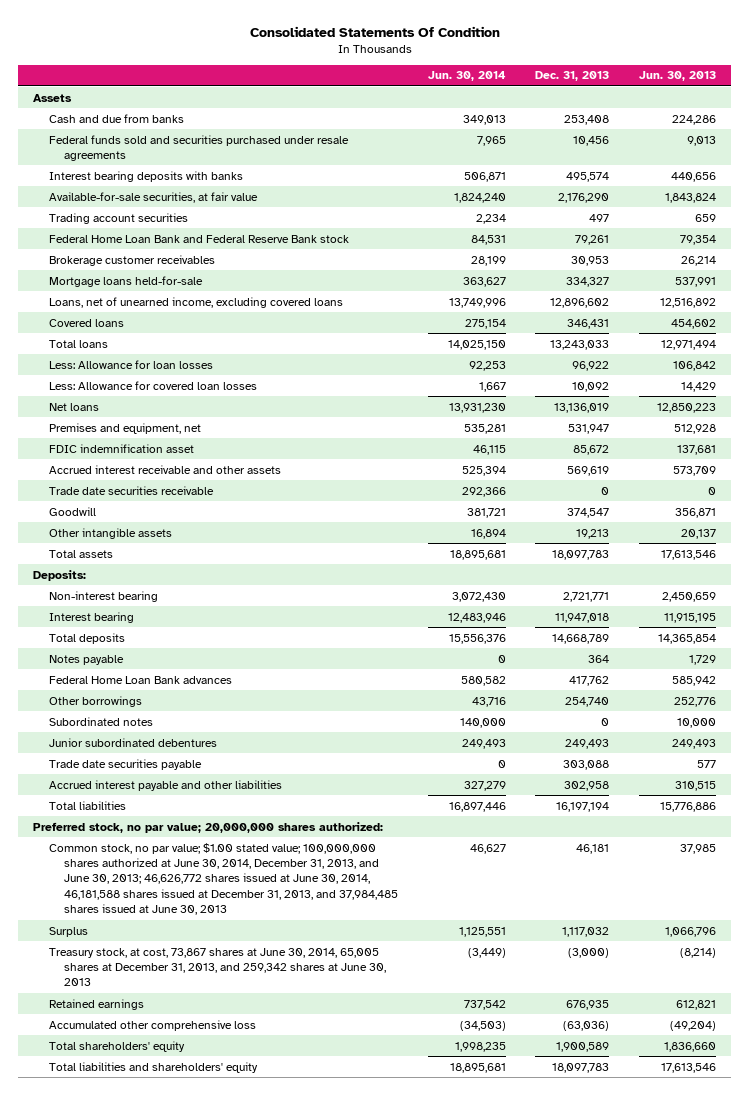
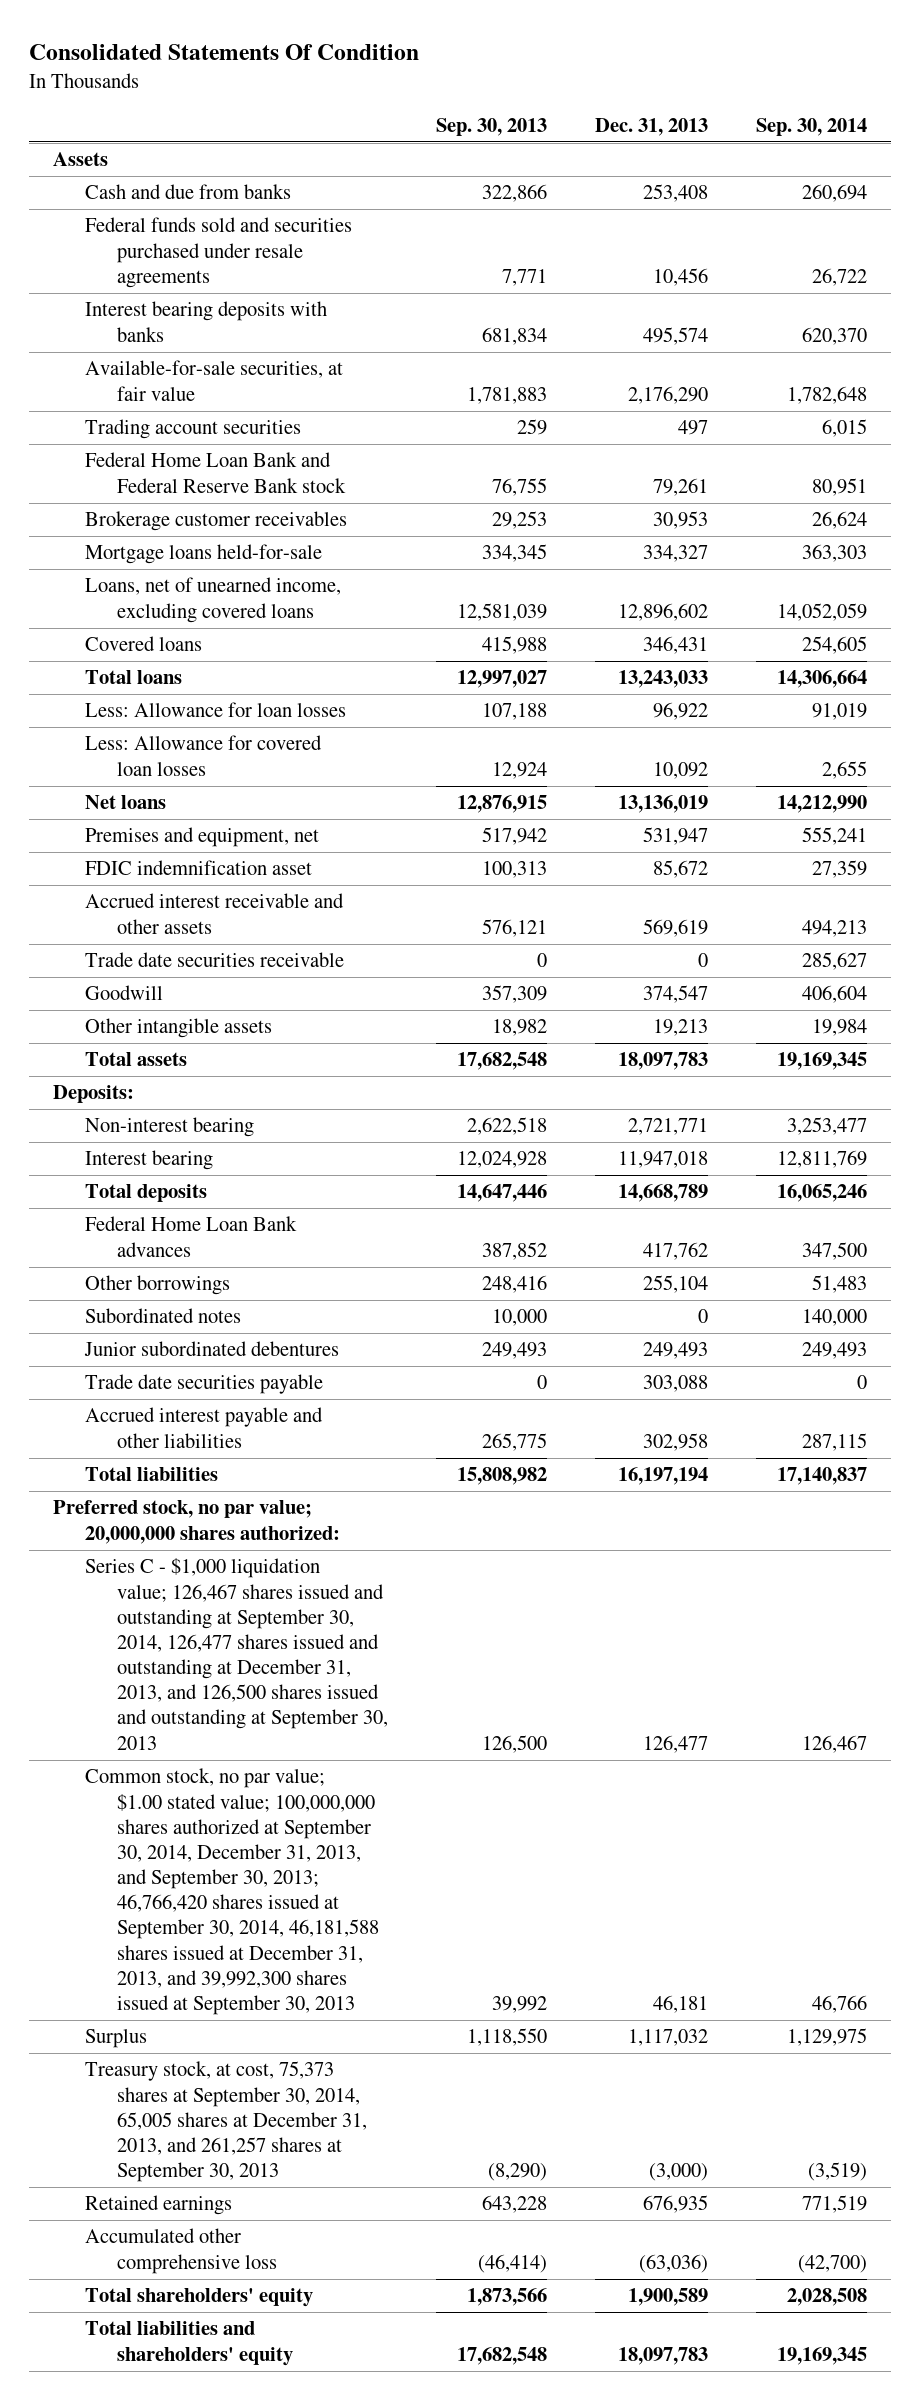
[427,71,506,82] Jun. 30, 2014 -> none
[639,71,717,82] Jun. 30, 2013 -> none
none -> [436,117,548,136] Sep. 30, 2013
none -> [755,117,867,136] Sep. 30, 2014
[48,654,124,665] Notes payable -> none
[565,696,610,707] 254,740 -> [642,1275,708,1294] 255,104
none -> [85,1558,389,1750] Series C - $1,000 liquidation value; 126,467 shares issued and outstanding at September 30, 2014, 126,477 shares issued and outstanding at December 31, 2013, and 126,500 shares issued and outstanding at September 30, 2013
[48,842,399,916] Common stock, no par value; $1.00 stated value; 100,000,000 shares authorized at June 30, 2014, December 31, 2013, and June 30, 2013; 46,626,772 shares issued at June 30, 2014, 46,181,588 shares issued at December 31, 2013, and 37,984,485 shares issued at June 30, 2013 -> [85,1768,380,2015] Common stock, no par value; $1.00 stated value; 100,000,000 shares authorized at September 30, 2014, December 31, 2013, and September 30, 2013; 46,766,420 shares issued at September 30, 2014, 46,181,588 shares issued at December 31, 2013, and 39,992,300 shares issued at September 30, 2013
[48,947,387,987] Treasury stock, at cost, 73,867 shares at June 30, 2014, 65,005 shares at December 31, 2013, and 259,342 shares at June 30, 2013 -> [85,2061,368,2183] Treasury stock, at cost, 75,373 shares at September 30, 2014, 65,005 shares at December 31, 2013, and 261,257 shares at September 30, 2013

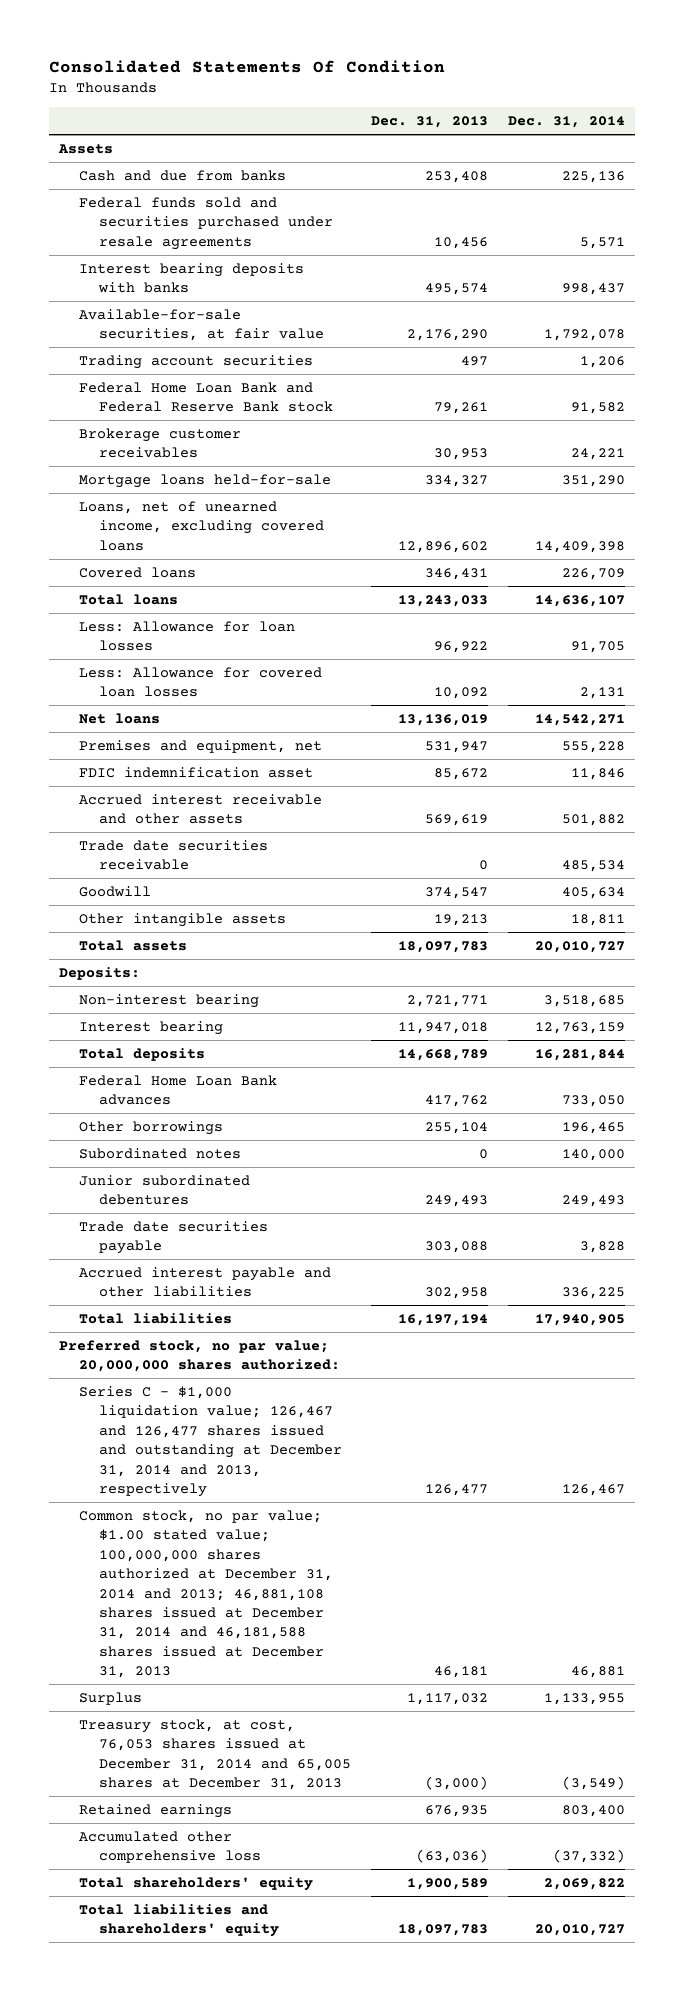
[436,117,548,136] Sep. 30, 2013 -> none
[755,117,867,136] Sep. 30, 2014 -> none
none -> [508,116,626,129] Dec. 31, 2014
[85,1558,389,1750] Series C - $1,000 liquidation value; 126,467 shares issued and outstanding at September 30, 2014, 126,477 shares issued and outstanding at December 31, 2013, and 126,500 shares issued and outstanding at September 30, 2013 -> [78,1385,342,1497] Series C - $1,000 liquidation value; 126,467 and 126,477 shares issued and outstanding at December 31, 2014 and 2013, respectively
[85,1768,380,2015] Common stock, no par value; $1.00 stated value; 100,000,000 shares authorized at September 30, 2014, December 31, 2013, and September 30, 2013; 46,766,420 shares issued at September 30, 2014, 46,181,588 shares issued at December 31, 2013, and 39,992,300 shares issued at September 30, 2013 -> [78,1509,333,1679] Common stock, no par value; $1.00 stated value; 100,000,000 shares authorized at December 31, 2014 and 2013; 46,881,108 shares issued at December 31, 2014 and 46,181,588 shares issued at December 31, 2013
[85,2061,368,2183] Treasury stock, at cost, 75,373 shares at September 30, 2014, 65,005 shares at December 31, 2013, and 261,257 shares at September 30, 2013 -> [78,1718,351,1791] Treasury stock, at cost, 76,053 shares issued at December 31, 2014 and 65,005 shares at December 31, 2013

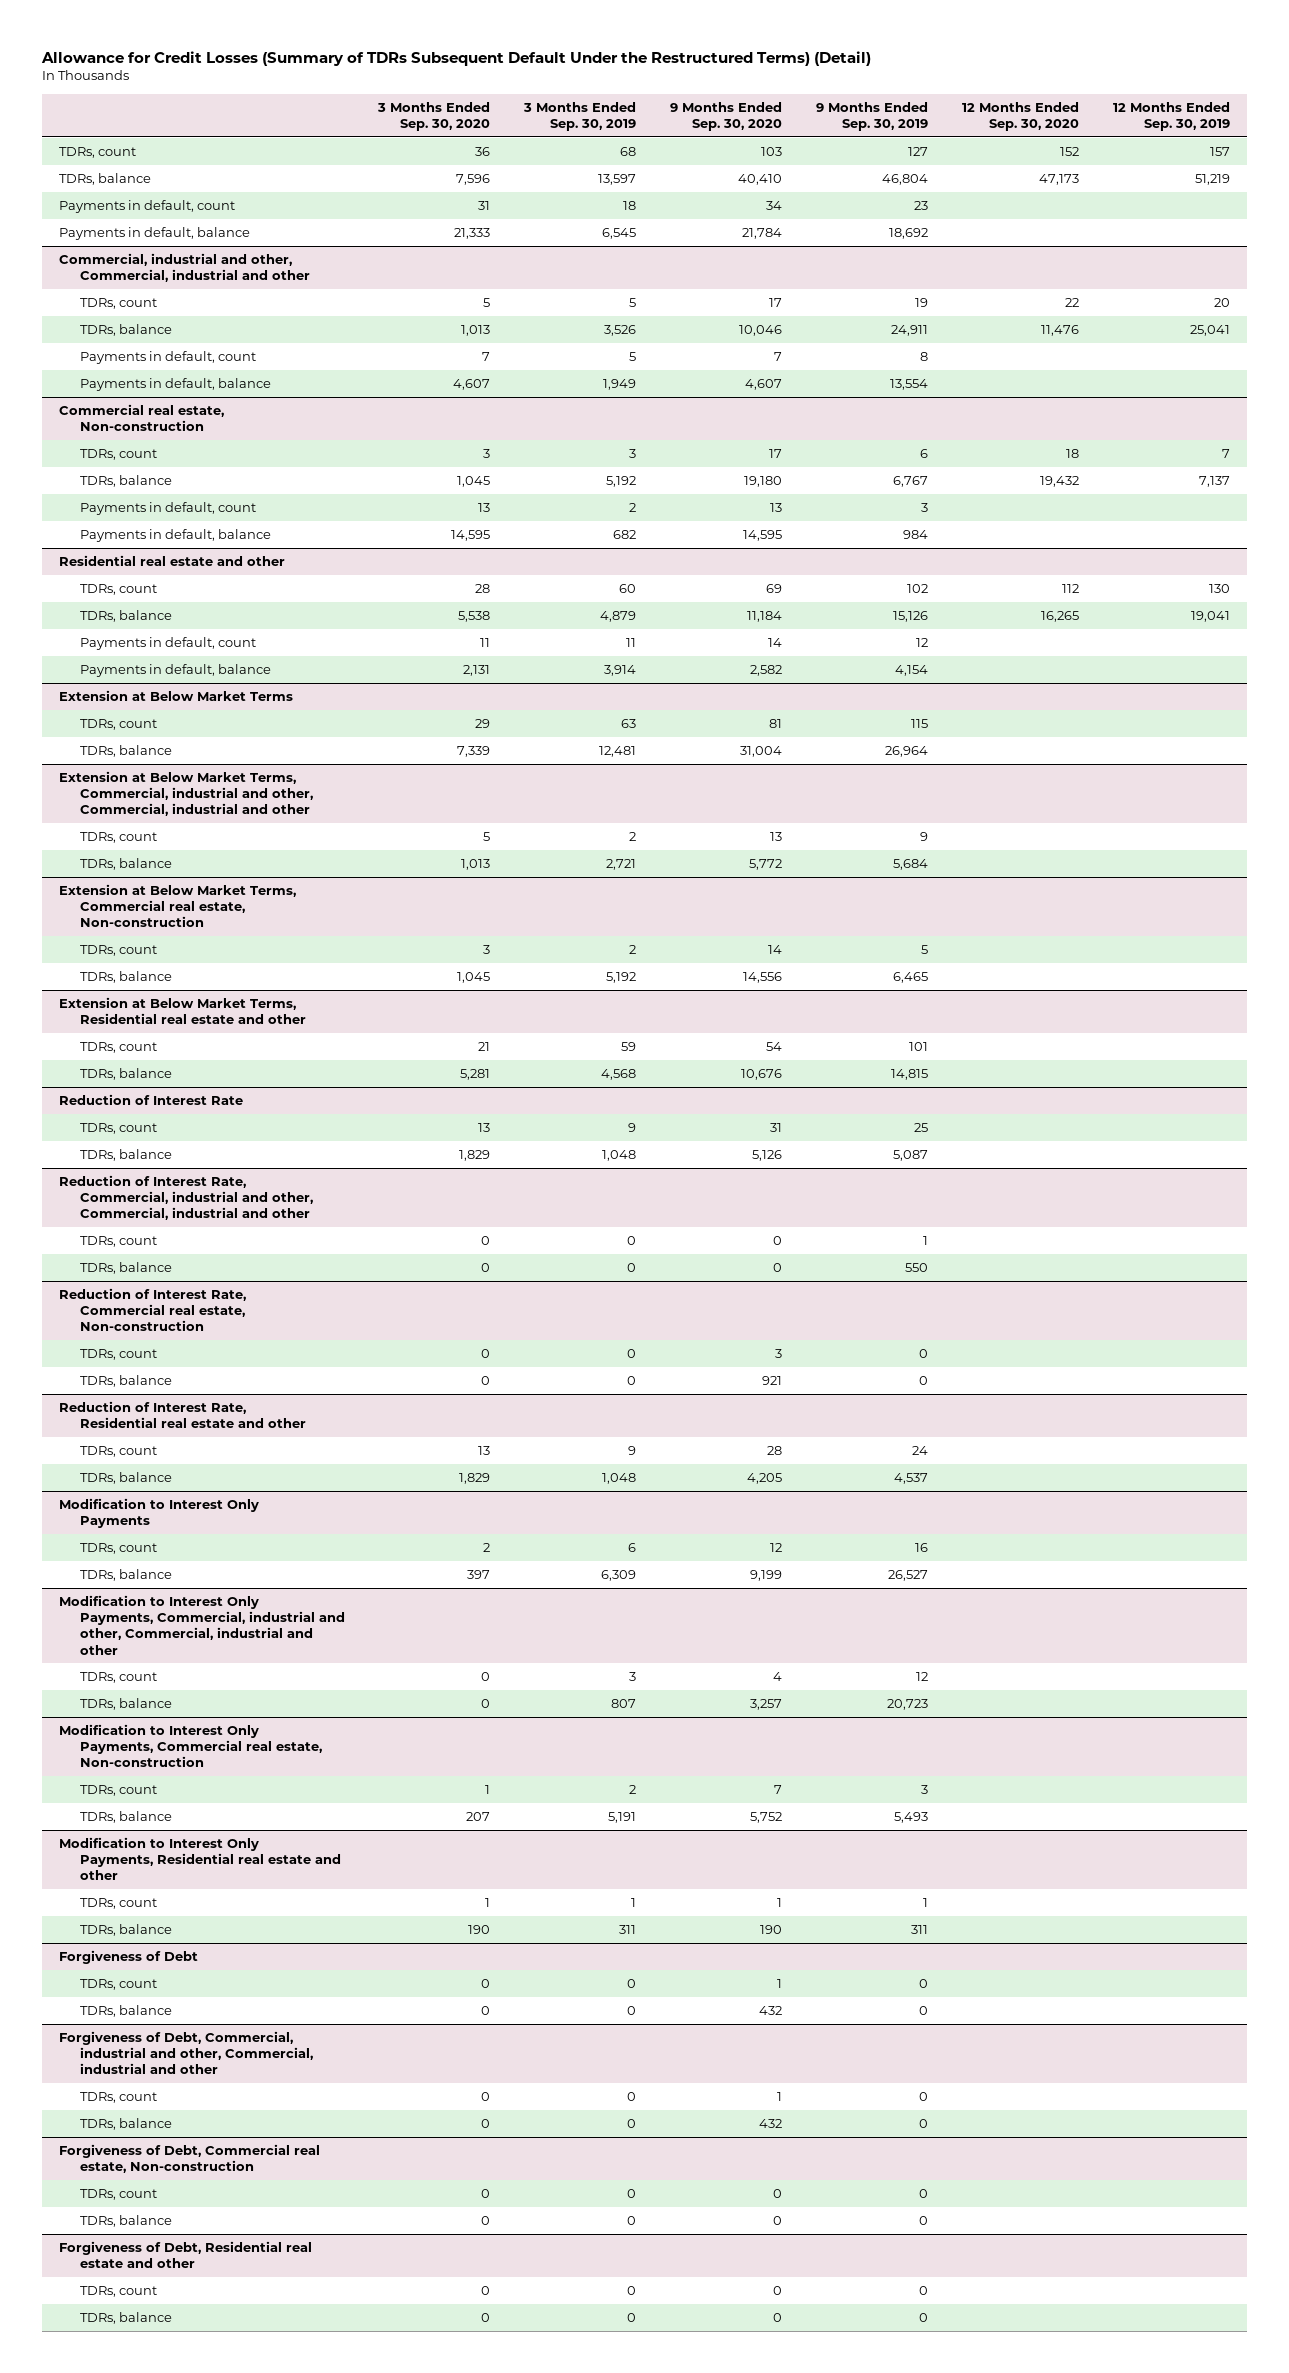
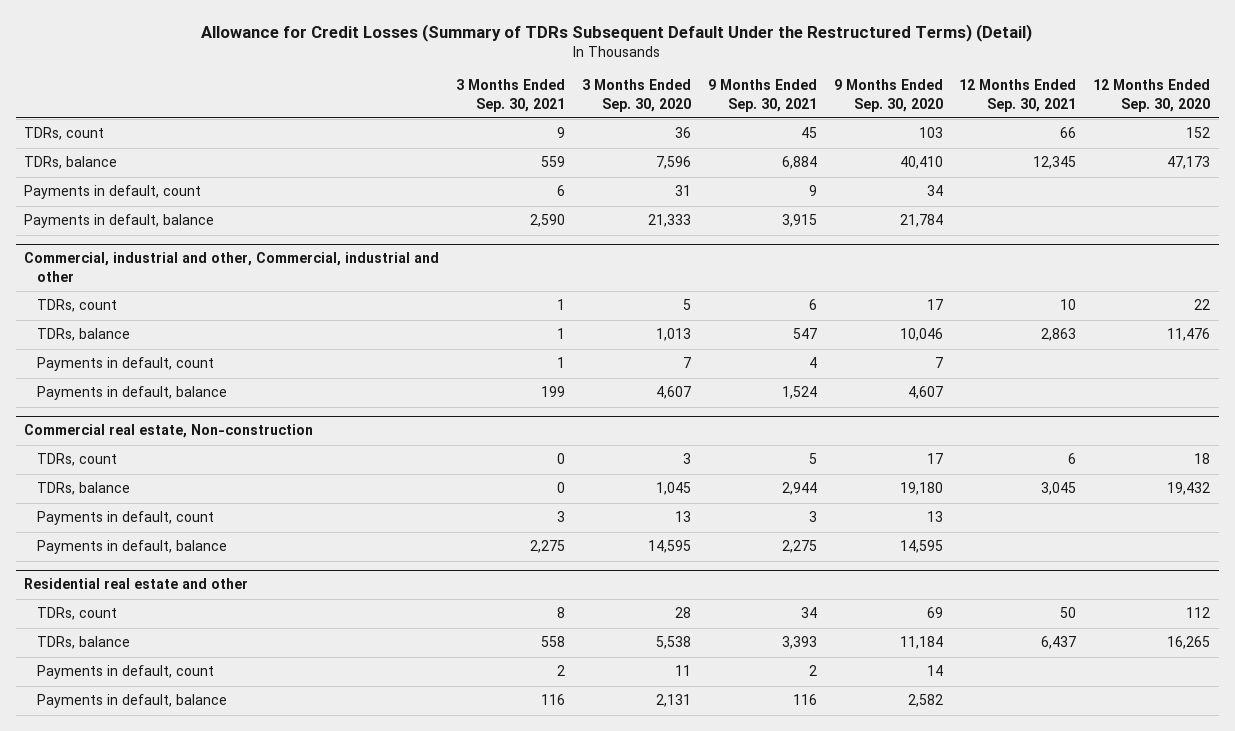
[523,101,637,131] 3 Months Ended Sep. 30, 2019 -> none
[816,101,929,131] 9 Months Ended Sep. 30, 2019 -> none
[1112,101,1230,131] 12 Months Ended Sep. 30, 2019 -> none
none -> [456,79,566,112] 3 Months Ended Sep. 30, 2021
none -> [707,79,817,112] 9 Months Ended Sep. 30, 2021
none -> [959,79,1077,112] 12 Months Ended Sep. 30, 2021
[58,689,293,701] Extension at Below Market Terms -> none
[79,718,157,730] TDRs, count -> none
[79,744,172,757] TDRs, balance -> none
[58,770,313,817] Extension at Below Market Terms, Commercial, industrial and other, Commercial, industrial and other -> none
[79,831,157,843] TDRs, count -> none
[79,857,172,870] TDRs, balance -> none
[58,883,296,928] Extension at Below Market Terms, Commercial real estate, Non-construction -> none
[79,944,157,956] TDRs, count -> none
[79,970,172,983] TDRs, balance -> none
[58,996,306,1025] Extension at Below Market Terms, Residential real estate and other -> none
[79,1041,157,1053] TDRs, count -> none
[79,1067,172,1080] TDRs, balance -> none
[58,1093,243,1105] Reduction of Interest Rate -> none
[79,1122,157,1134] TDRs, count -> none
[79,1148,172,1161] TDRs, balance -> none
[58,1174,313,1221] Reduction of Interest Rate, Commercial, industrial and other, Commercial, industrial and other -> none
[79,1235,157,1247] TDRs, count -> none
[79,1261,172,1274] TDRs, balance -> none
[58,1287,246,1332] Reduction of Interest Rate, Commercial real estate, Non-construction -> none
[79,1348,157,1360] TDRs, count -> none
[79,1374,172,1387] TDRs, balance -> none
[58,1400,306,1429] Reduction of Interest Rate, Residential real estate and other -> none
[79,1445,157,1457] TDRs, count -> none
[79,1471,172,1484] TDRs, balance -> none
[58,1497,259,1529] Modification to Interest Only Payments -> none
[79,1542,157,1554] TDRs, count -> none
[79,1568,172,1581] TDRs, balance -> none
[58,1594,345,1655] Modification to Interest Only Payments, Commercial, industrial and other, Commercial, industrial and other -> none
[79,1671,157,1683] TDRs, count -> none
[79,1697,172,1710] TDRs, balance -> none
[58,1723,322,1768] Modification to Interest Only Payments, Commercial real estate, Non-construction -> none
[79,1784,157,1796] TDRs, count -> none
[79,1810,172,1823] TDRs, balance -> none
[58,1836,341,1881] Modification to Interest Only Payments, Residential real estate and other -> none
[79,1897,157,1909] TDRs, count -> none
[79,1923,172,1936] TDRs, balance -> none
[58,1949,198,1964] Forgiveness of Debt -> none
[79,1978,157,1990] TDRs, count -> none
[79,2004,172,2017] TDRs, balance -> none
[58,2030,313,2075] Forgiveness of Debt, Commercial, industrial and other, Commercial, industrial and other -> none
[79,2091,157,2103] TDRs, count -> none
[79,2117,172,2130] TDRs, balance -> none
[58,2143,320,2174] Forgiveness of Debt, Commercial real estate, Non-construction -> none
[79,2188,157,2200] TDRs, count -> none
[79,2214,172,2227] TDRs, balance -> none
[58,2240,312,2269] Forgiveness of Debt, Residential real estate and other -> none
[79,2285,157,2297] TDRs, count -> none
[79,2311,172,2324] TDRs, balance -> none

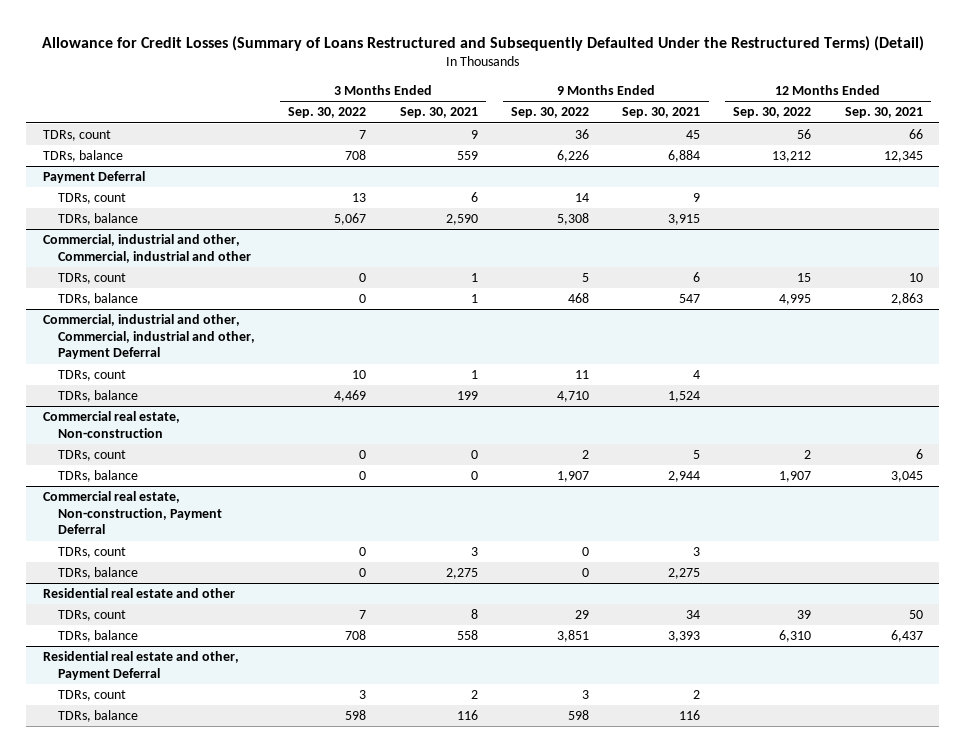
[201,23,1033,42] Allowance for Credit Losses (Summary of TDRs Subsequent Default Under the Restructured Terms) (Detail) -> [41,35,924,51] Allowance for Credit Losses (Summary of Loans Restructured and Subsequently Defaulted Under the Restructured Terms) (Detail)
[581,79,691,112] 3 Months Ended Sep. 30, 2020 -> none
[833,79,943,112] 9 Months Ended Sep. 30, 2020 -> none
[1093,79,1211,112] 12 Months Ended Sep. 30, 2020 -> none
none -> [288,107,367,119] Sep. 30, 2022
none -> [510,107,589,119] Sep. 30, 2022
none -> [733,107,812,119] Sep. 30, 2022
[24,185,202,200] Payments in default, count -> none
none -> [43,171,146,184] Payment Deferral
none -> [58,193,127,205] TDRs, count
[24,214,215,229] Payments in default, balance -> [58,213,139,226] TDRs, balance
[37,357,215,372] Payments in default, count -> none
none -> [43,314,256,360] Commercial, industrial and other, Commercial, industrial and other, Payment Deferral
none -> [58,370,127,382] TDRs, count
[37,386,228,401] Payments in default, balance -> [58,390,139,403] TDRs, balance
[37,511,215,526] Payments in default, count -> none
none -> [43,491,223,535] Commercial real estate, Non-construction, Payment Deferral
none -> [58,547,127,559] TDRs, count
[37,540,228,555] Payments in default, balance -> [58,567,139,580] TDRs, balance
[37,665,215,680] Payments in default, count -> none
none -> [43,651,240,680] Residential real estate and other, Payment Deferral
none -> [58,690,127,702] TDRs, count
[37,694,228,709] Payments in default, balance -> [58,710,139,723] TDRs, balance

